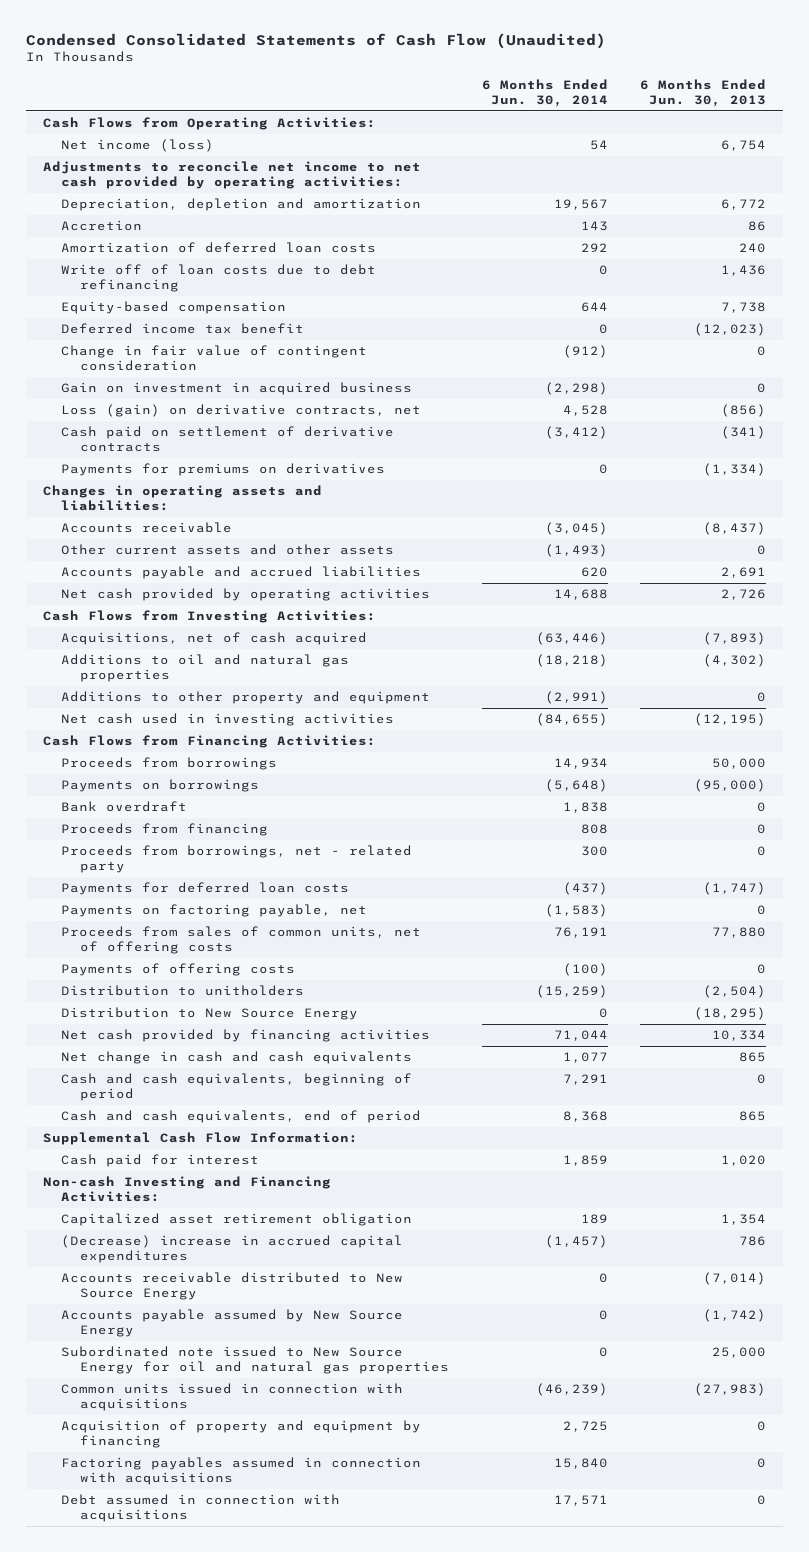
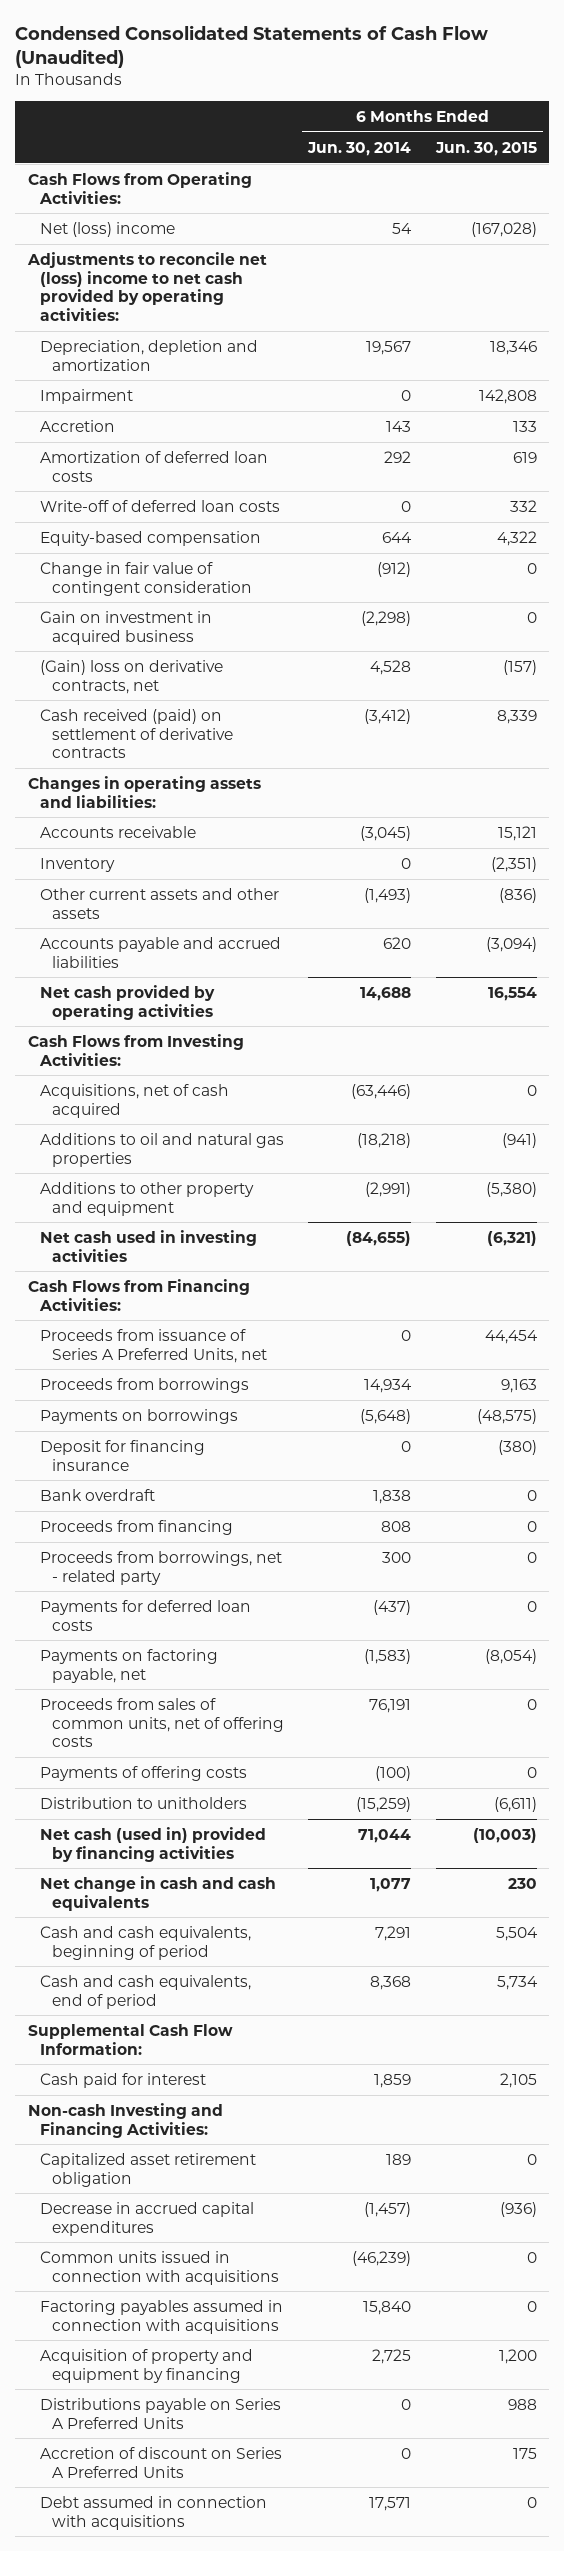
[640,78,767,107] 6 Months Ended Jun. 30, 2013 -> none
none -> [434,141,537,156] Jun. 30, 2015
[61,139,215,153] Net income (loss) -> [39,221,175,237] Net (loss) income
[42,161,421,190] Adjustments to reconcile net income to net cash provided by operating activities: -> [26,251,267,321] Adjustments to reconcile net (loss) income to net cash provided by operating activities:
none -> [39,388,133,404] Impairment
[61,264,377,293] Write off of loan costs due to debt refinancing -> [39,499,280,512] Write-off of deferred loan costs
[61,323,305,335] Deferred income tax benefit -> none
[61,463,386,477] Payments for premiums on derivatives -> none
[61,404,422,418] Loss (gain) on derivative contracts, net -> [39,659,223,694] (Gain) loss on derivative contracts, net
[61,426,395,453] Cash paid on settlement of derivative contracts -> [39,708,234,759] Cash received (paid) on settlement of derivative contracts
none -> [39,857,115,872] Inventory
none -> [39,1328,268,1363] Proceeds from issuance of Series A Preferred Units, net
none -> [39,1439,205,1471] Deposit for financing insurance
[61,1007,359,1021] Distribution to New Source Energy -> none
[61,1029,431,1043] Net cash provided by financing activities -> [39,1826,266,1862] Net cash (used in) provided by financing activities
[61,1272,404,1301] Accounts receivable distributed to New Source Energy -> none
[61,1309,404,1338] Accounts payable assumed by New Source Energy -> none
[61,1346,449,1375] Subordinated note issued to New Source Energy for oil and natural gas properties -> none
[61,1235,404,1264] (Decrease) increase in accrued capital expenditures -> [39,2201,254,2236] Decrease in accrued capital expenditures
[61,1420,422,1449] Acquisition of property and equipment by financing -> [39,2348,253,2383] Acquisition of property and equipment by financing
none -> [39,2397,281,2429] Distributions payable on Series A Preferred Units
none -> [39,2446,282,2478] Accretion of discount on Series A Preferred Units

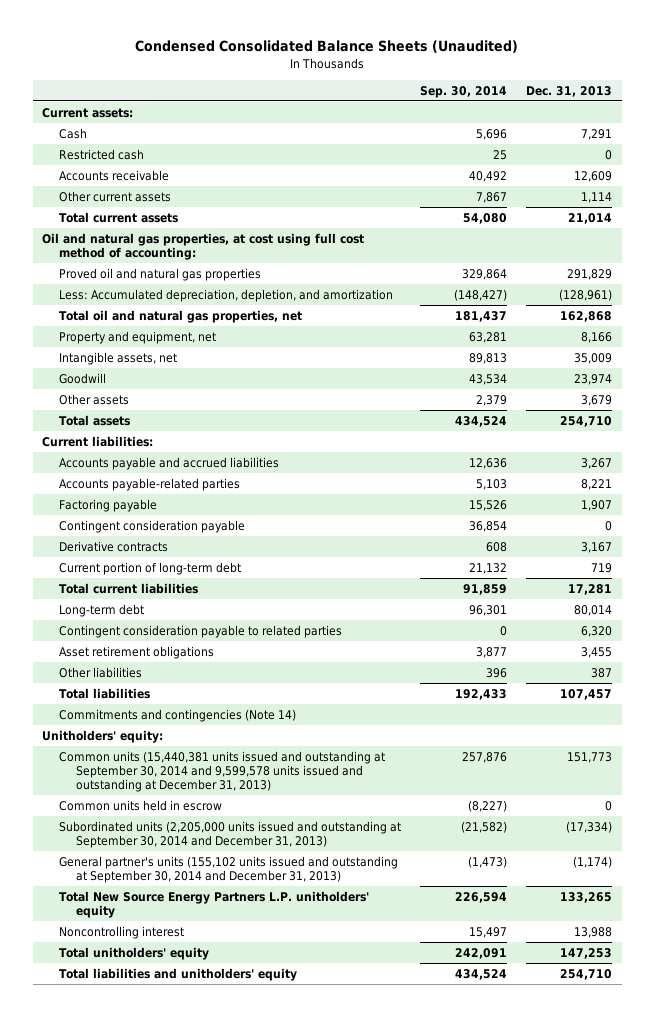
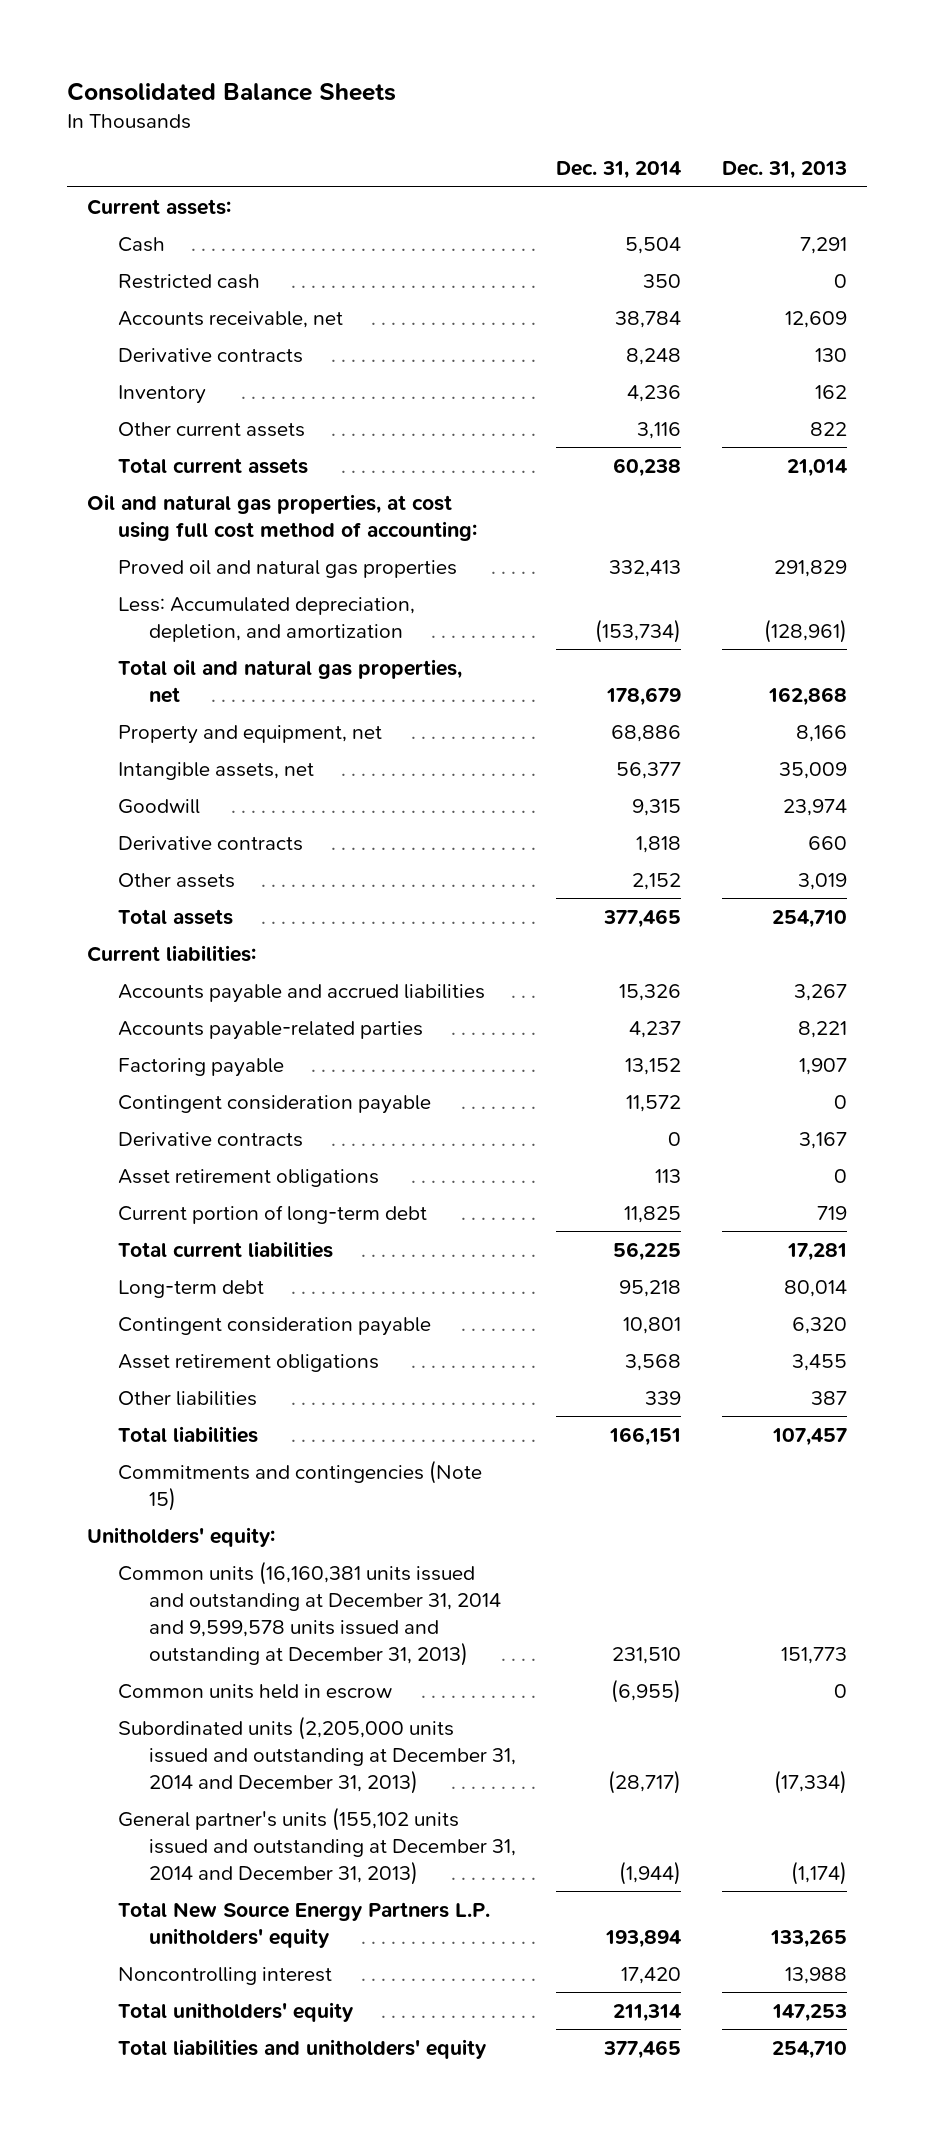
[135,40,519,54] Condensed Consolidated Balance Sheets (Unaudited) -> [66,81,396,101] Consolidated Balance Sheets
[420,85,508,98] Sep. 30, 2014 -> none
none -> [556,161,682,180] Dec. 31, 2014
[59,169,170,181] Accounts receivable -> [117,310,343,328] Accounts receivable, net
none -> [117,347,303,363] Derivative contracts
none -> [117,384,206,404] Inventory
[581,191,613,203] 1,114 -> [809,421,847,436] 822
none -> [117,835,303,851] Derivative contracts
[581,394,613,406] 3,679 -> [797,872,847,890] 3,019
none -> [117,1168,379,1187] Asset retirement obligations
[59,624,343,638] Contingent consideration payable to related parties -> [117,1316,431,1336] Contingent consideration payable
[59,708,297,722] Commitments and contingencies (Note 14) -> [117,1459,482,1511] Commitments and contingencies (Note 15)
[59,750,386,792] Common units (15,440,381 units issued and outstanding at September 30, 2014 and 9,599,578 units issued and outstanding at December 31, 2013) -> [117,1560,501,1666] Common units (16,160,381 units issued and outstanding at December 31, 2014 and 9,599,578 units issued and outstanding at December 31, 2013)
[59,820,402,848] Subordinated units (2,205,000 units issued and outstanding at September 30, 2014 and December 31, 2013) -> [117,1715,516,1794] Subordinated units (2,205,000 units issued and outstanding at December 31, 2014 and December 31, 2013)
[59,855,399,883] General partner's units (155,102 units issued and outstanding at September 30, 2014 and December 31, 2013) -> [117,1806,516,1885] General partner's units (155,102 units issued and outstanding at December 31, 2014 and December 31, 2013)

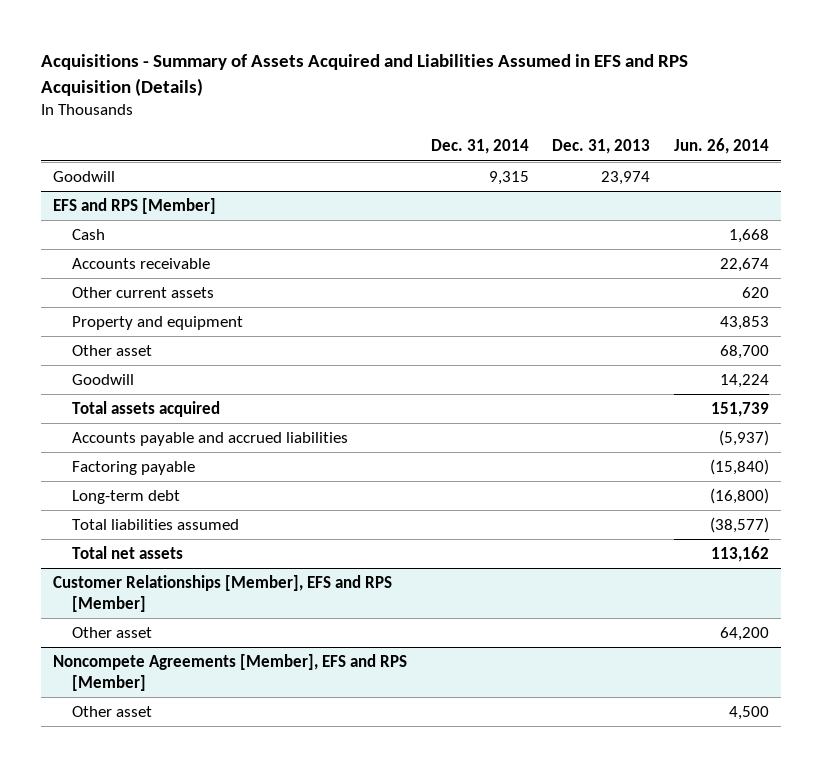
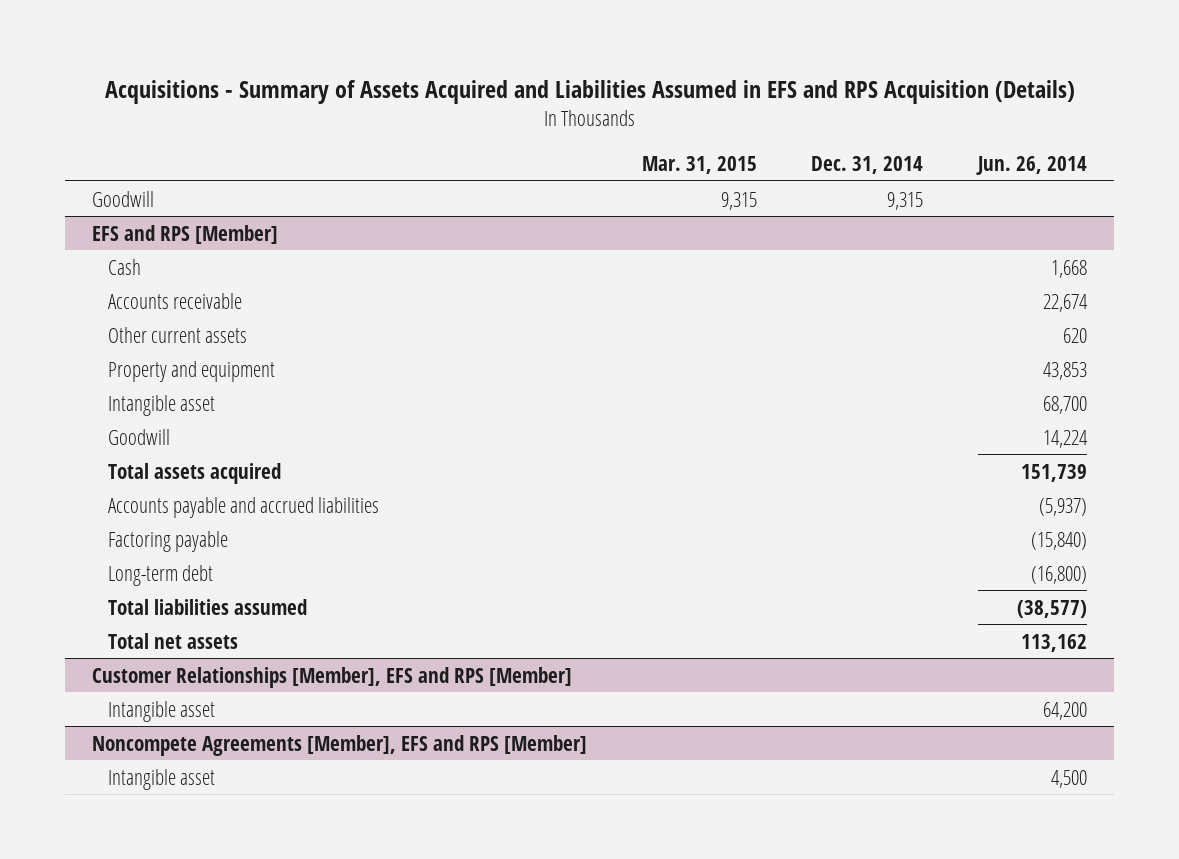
[552,139,651,155] Dec. 31, 2013 -> none
none -> [641,156,757,175] Mar. 31, 2015
[71,344,152,356] Other asset -> [108,394,216,416] Intangible asset
[71,626,152,638] Other asset -> [108,700,216,722] Intangible asset
[71,705,152,717] Other asset -> [108,768,216,790] Intangible asset

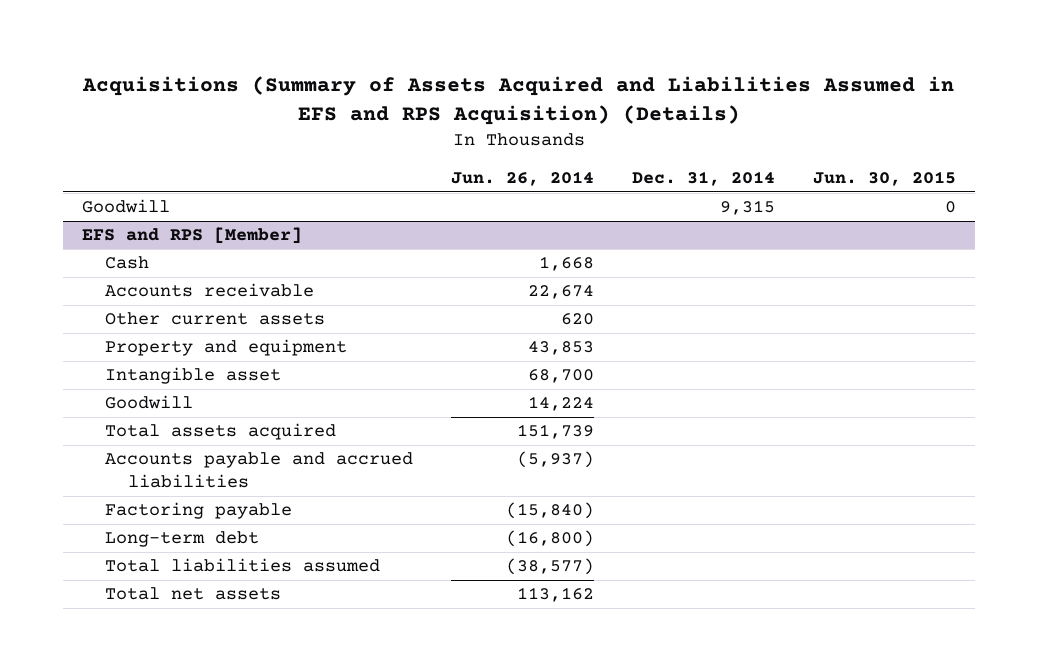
[104,79,1075,104] Acquisitions - Summary of Assets Acquired and Liabilities Assumed in EFS and RPS Acquisition (Details) -> [81,76,954,126] Acquisitions (Summary of Assets Acquired and Liabilities Assumed in EFS and RPS Acquisition) (Details)
[641,156,757,175] Mar. 31, 2015 -> none
none -> [812,170,956,186] Jun. 30, 2015
[92,666,573,688] Customer Relationships [Member], EFS and RPS [Member] -> none
[108,700,216,722] Intangible asset -> none
[92,734,588,756] Noncompete Agreements [Member], EFS and RPS [Member] -> none
[108,768,216,790] Intangible asset -> none

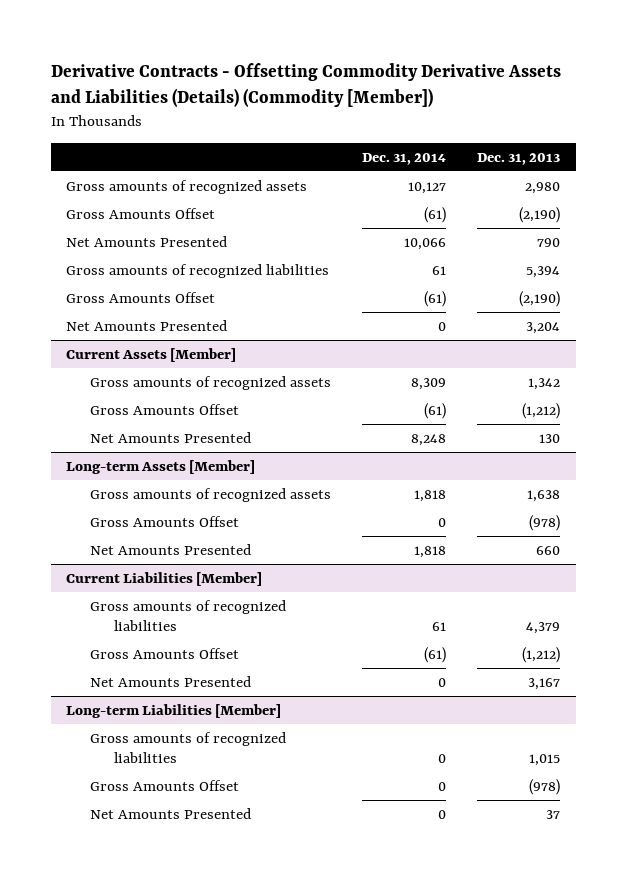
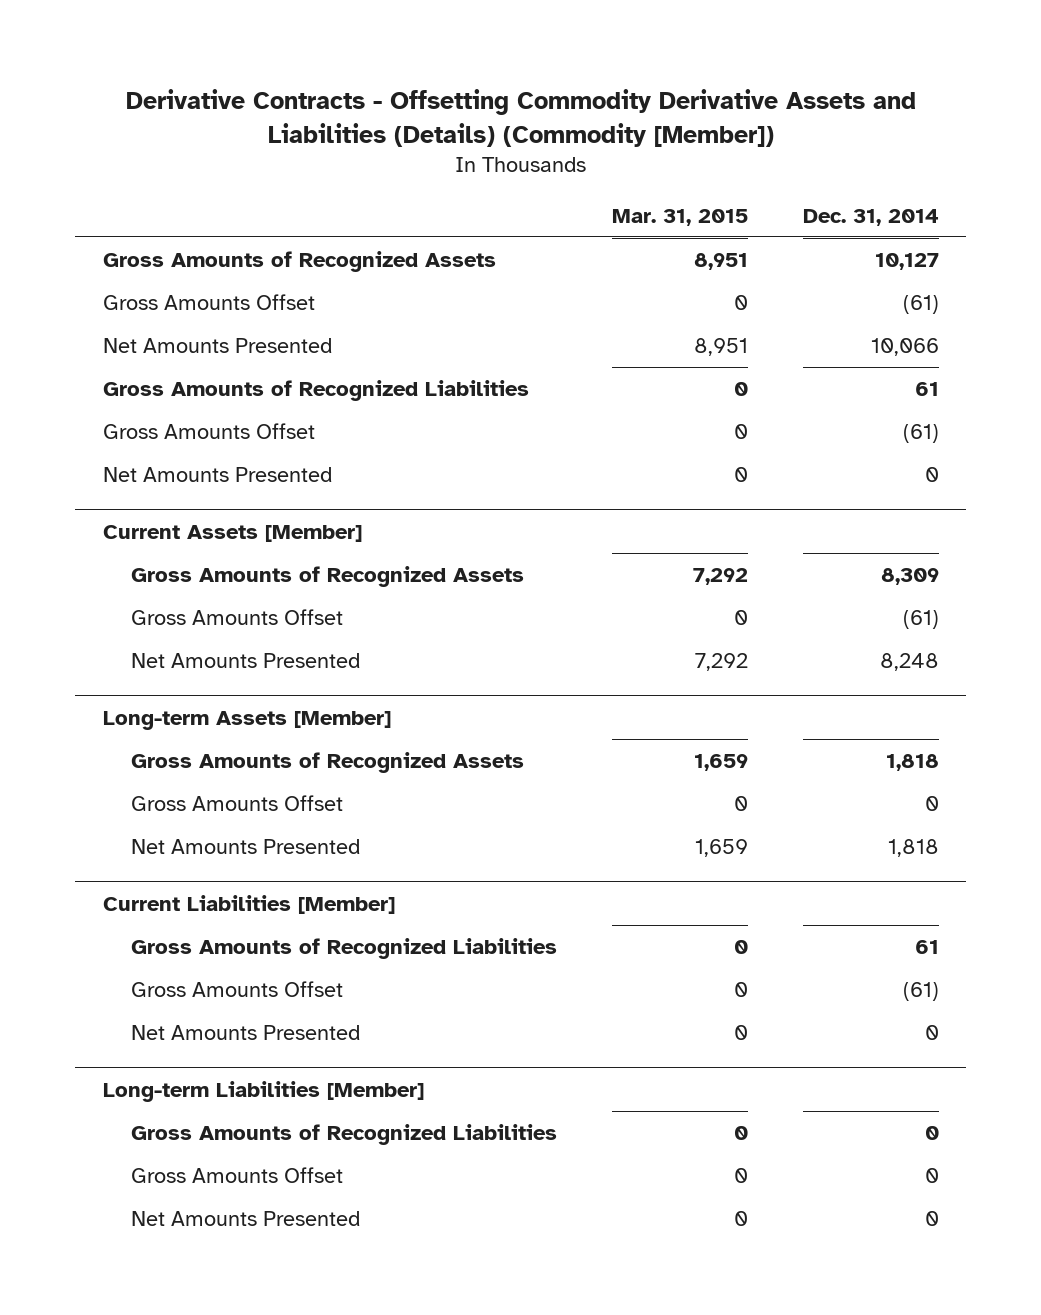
[477,152,561,165] Dec. 31, 2013 -> none
none -> [611,208,748,226] Mar. 31, 2015
[66,179,308,194] Gross amounts of recognized assets -> [102,251,496,273] Gross Amounts of Recognized Assets
[66,263,330,278] Gross amounts of recognized liabilities -> [102,380,529,402] Gross Amounts of Recognized Liabilities
[90,375,332,390] Gross amounts of recognized assets -> [131,566,525,588] Gross Amounts of Recognized Assets
[90,487,332,502] Gross amounts of recognized assets -> [131,752,525,774] Gross Amounts of Recognized Assets
[90,599,287,632] Gross amounts of recognized liabilities -> [131,938,558,960] Gross Amounts of Recognized Liabilities
[90,731,287,764] Gross amounts of recognized liabilities -> [131,1124,558,1146] Gross Amounts of Recognized Liabilities

